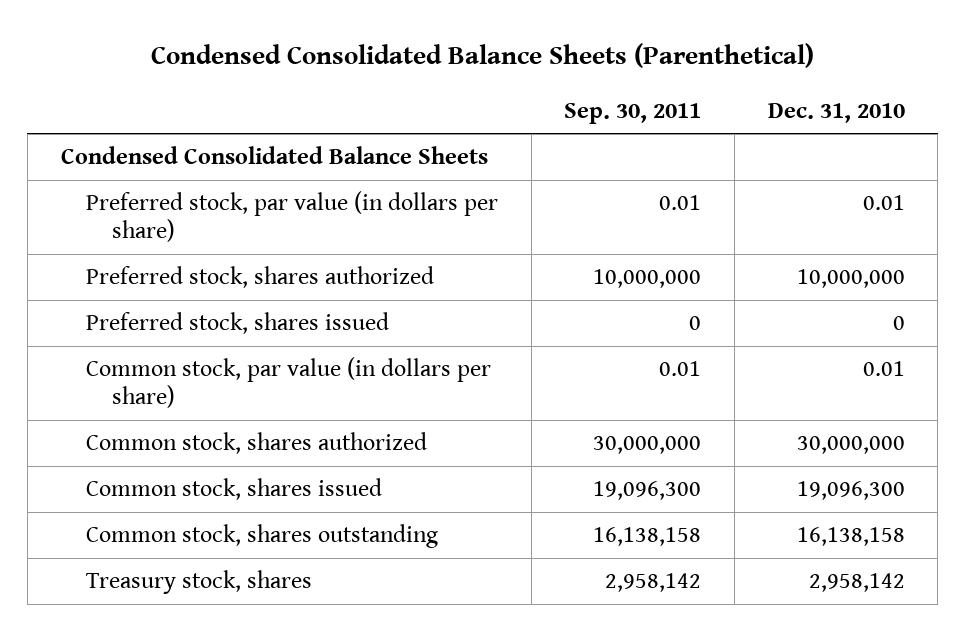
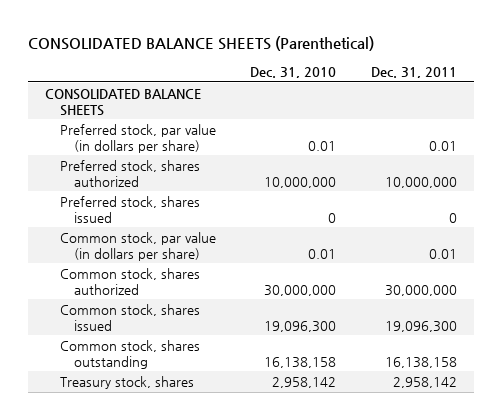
[150,42,814,68] Condensed Consolidated Balance Sheets (Parenthetical) -> [27,35,374,51] CONSOLIDATED BALANCE SHEETS (Parenthetical)
[564,102,702,124] Sep. 30, 2011 -> none
none -> [370,66,457,78] Dec. 31, 2011
[60,146,488,165] Condensed Consolidated Balance Sheets -> [44,88,201,116] CONSOLIDATED BALANCE SHEETS

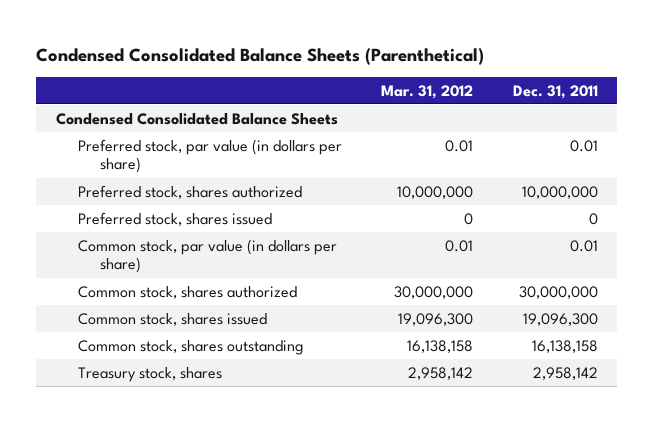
[27,35,374,51] CONSOLIDATED BALANCE SHEETS (Parenthetical) -> [35,47,484,65] Condensed Consolidated Balance Sheets (Parenthetical)
[250,66,337,78] Dec. 31, 2010 -> none
none -> [381,84,474,99] Mar. 31, 2012
[44,88,201,116] CONSOLIDATED BALANCE SHEETS -> [55,112,338,125] Condensed Consolidated Balance Sheets

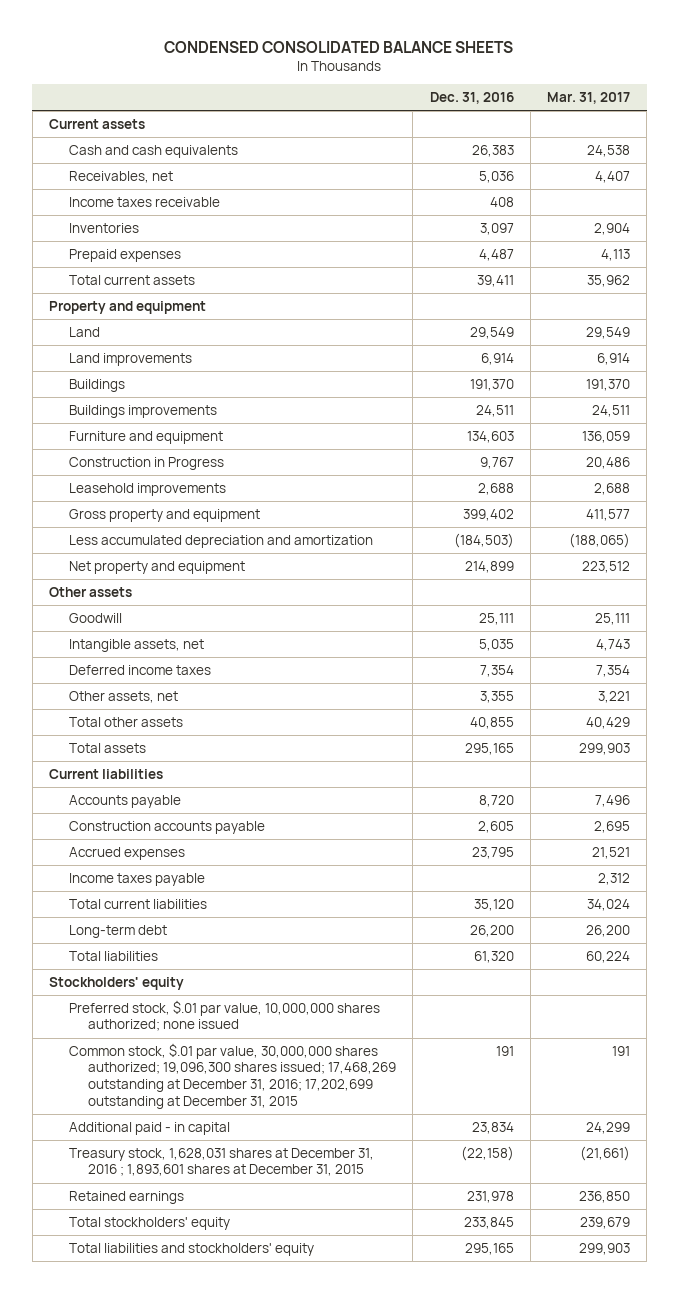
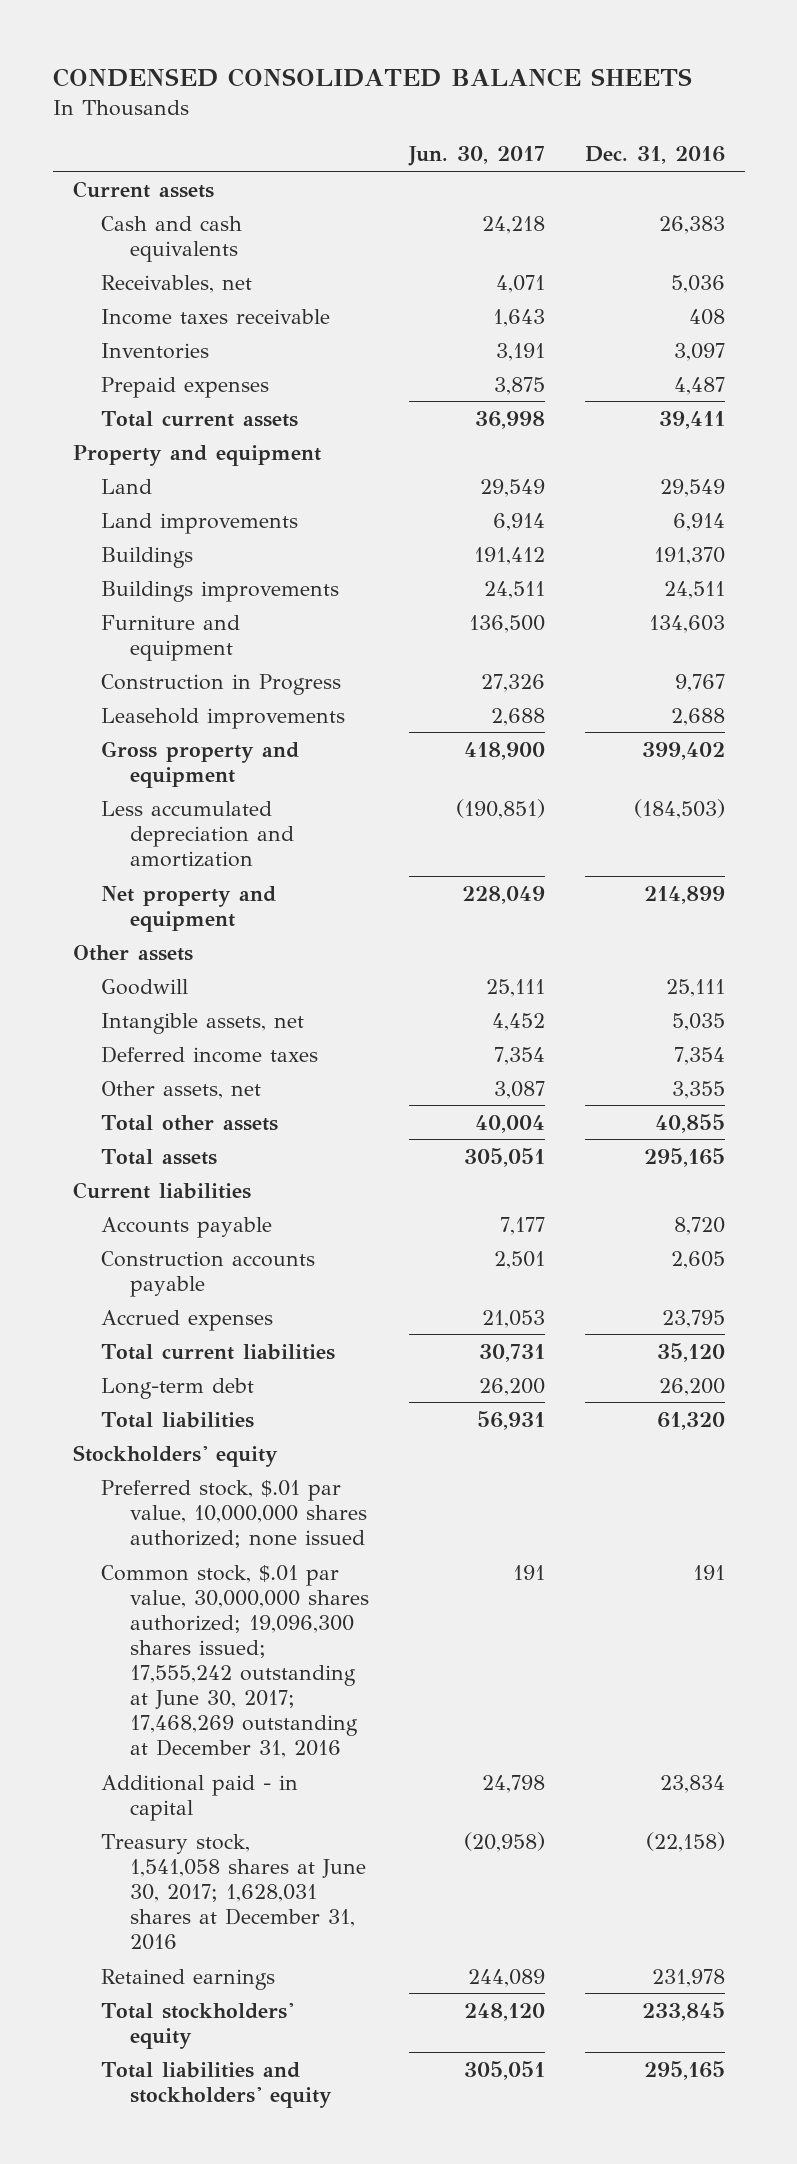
[547,92,631,105] Mar. 31, 2017 -> none
none -> [407,146,545,167] Jun. 30, 2017
[68,872,205,886] Income taxes payable -> none
[68,1042,397,1109] Common stock, $.01 par value, 30,000,000 shares authorized; 19,096,300 shares issued; 17,468,269 outstanding at December 31, 2016; 17,202,699 outstanding at December 31, 2015 -> [101,1564,369,1759] Common stock, $.01 par value, 30,000,000 shares authorized; 19,096,300 shares issued; 17,555,242 outstanding at June 30, 2017; 17,468,269 outstanding at December 31, 2016
[68,1147,374,1177] Treasury stock, 1,628,031 shares at December 31, 2016 ; 1,893,601 shares at December 31, 2015 -> [101,1833,366,1950] Treasury stock, 1,541,058 shares at June 30, 2017; 1,628,031 shares at December 31, 2016

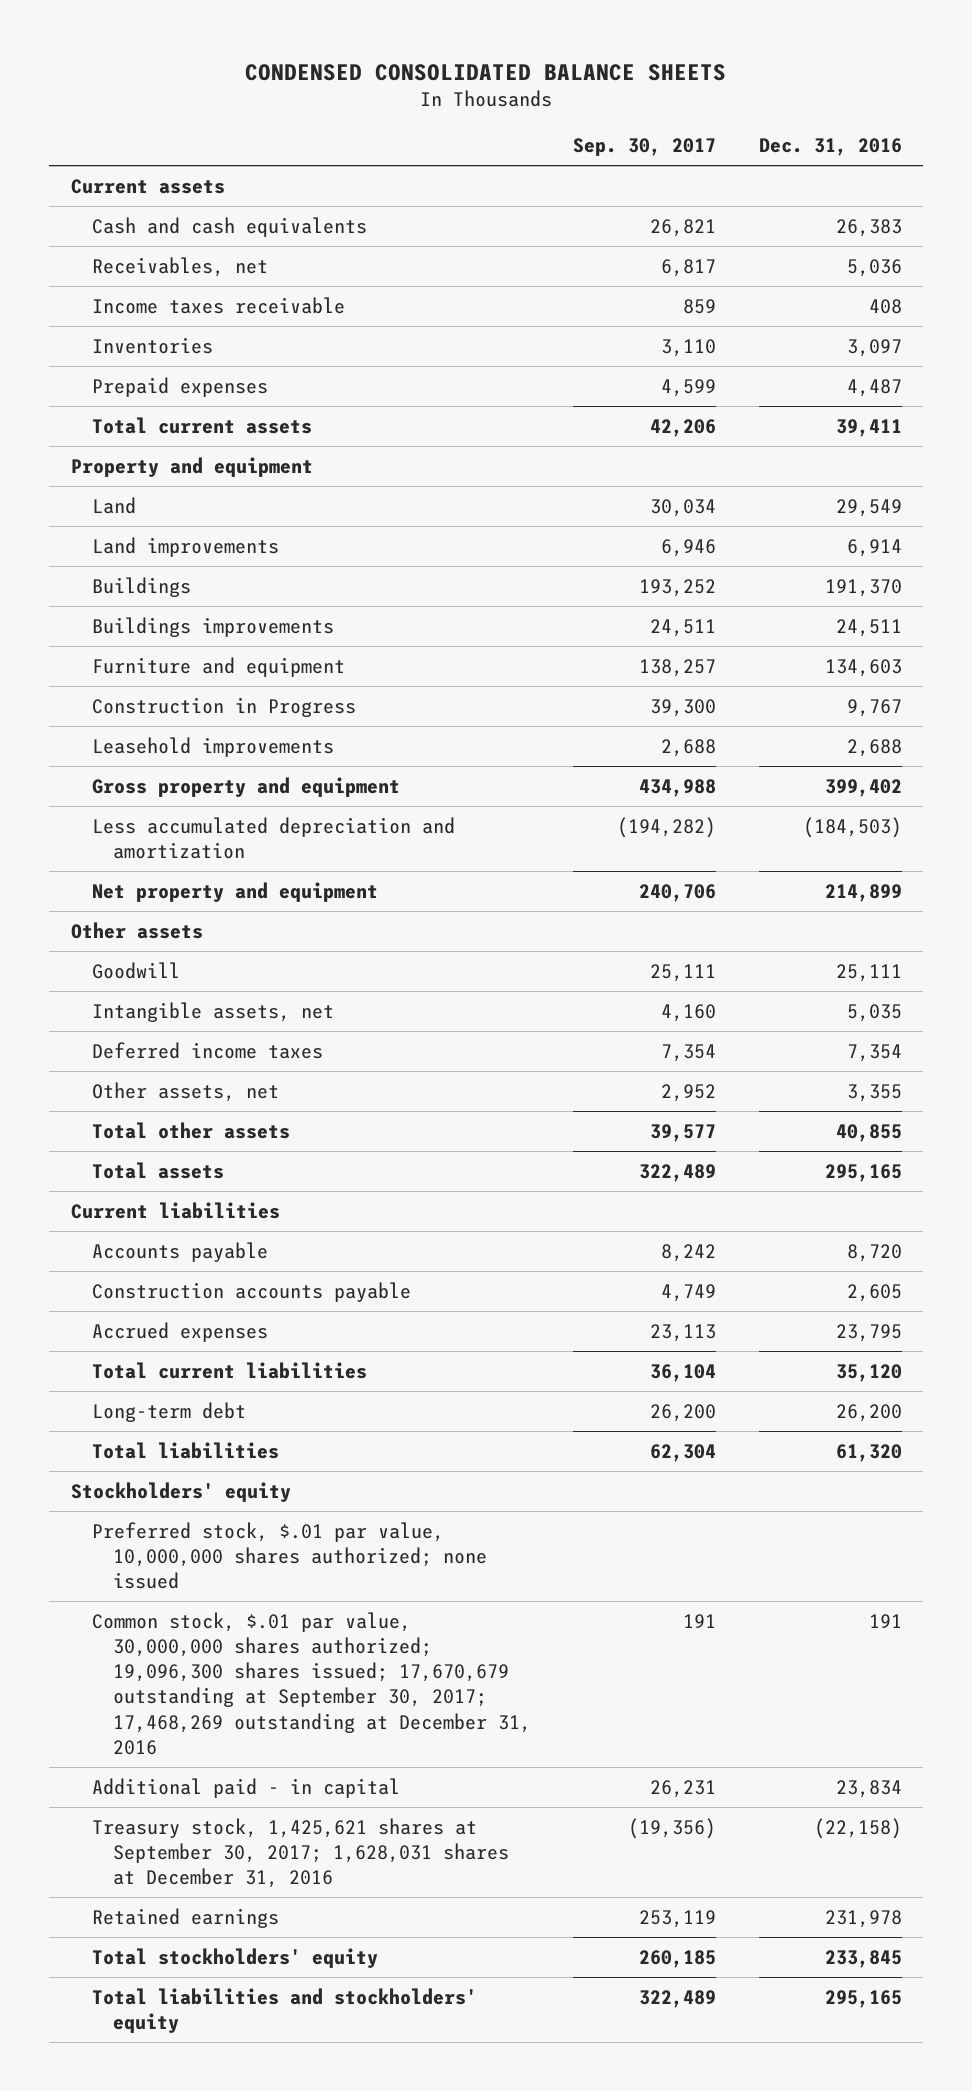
[407,146,545,167] Jun. 30, 2017 -> none
none -> [573,138,717,157] Sep. 30, 2017
[101,1564,369,1759] Common stock, $.01 par value, 30,000,000 shares authorized; 19,096,300 shares issued; 17,555,242 outstanding at June 30, 2017; 17,468,269 outstanding at December 31, 2016 -> [91,1611,531,1755] Common stock, $.01 par value, 30,000,000 shares authorized; 19,096,300 shares issued; 17,670,679 outstanding at September 30, 2017; 17,468,269 outstanding at December 31, 2016
[101,1833,366,1950] Treasury stock, 1,541,058 shares at June 30, 2017; 1,628,031 shares at December 31, 2016 -> [91,1817,509,1889] Treasury stock, 1,425,621 shares at September 30, 2017; 1,628,031 shares at December 31, 2016

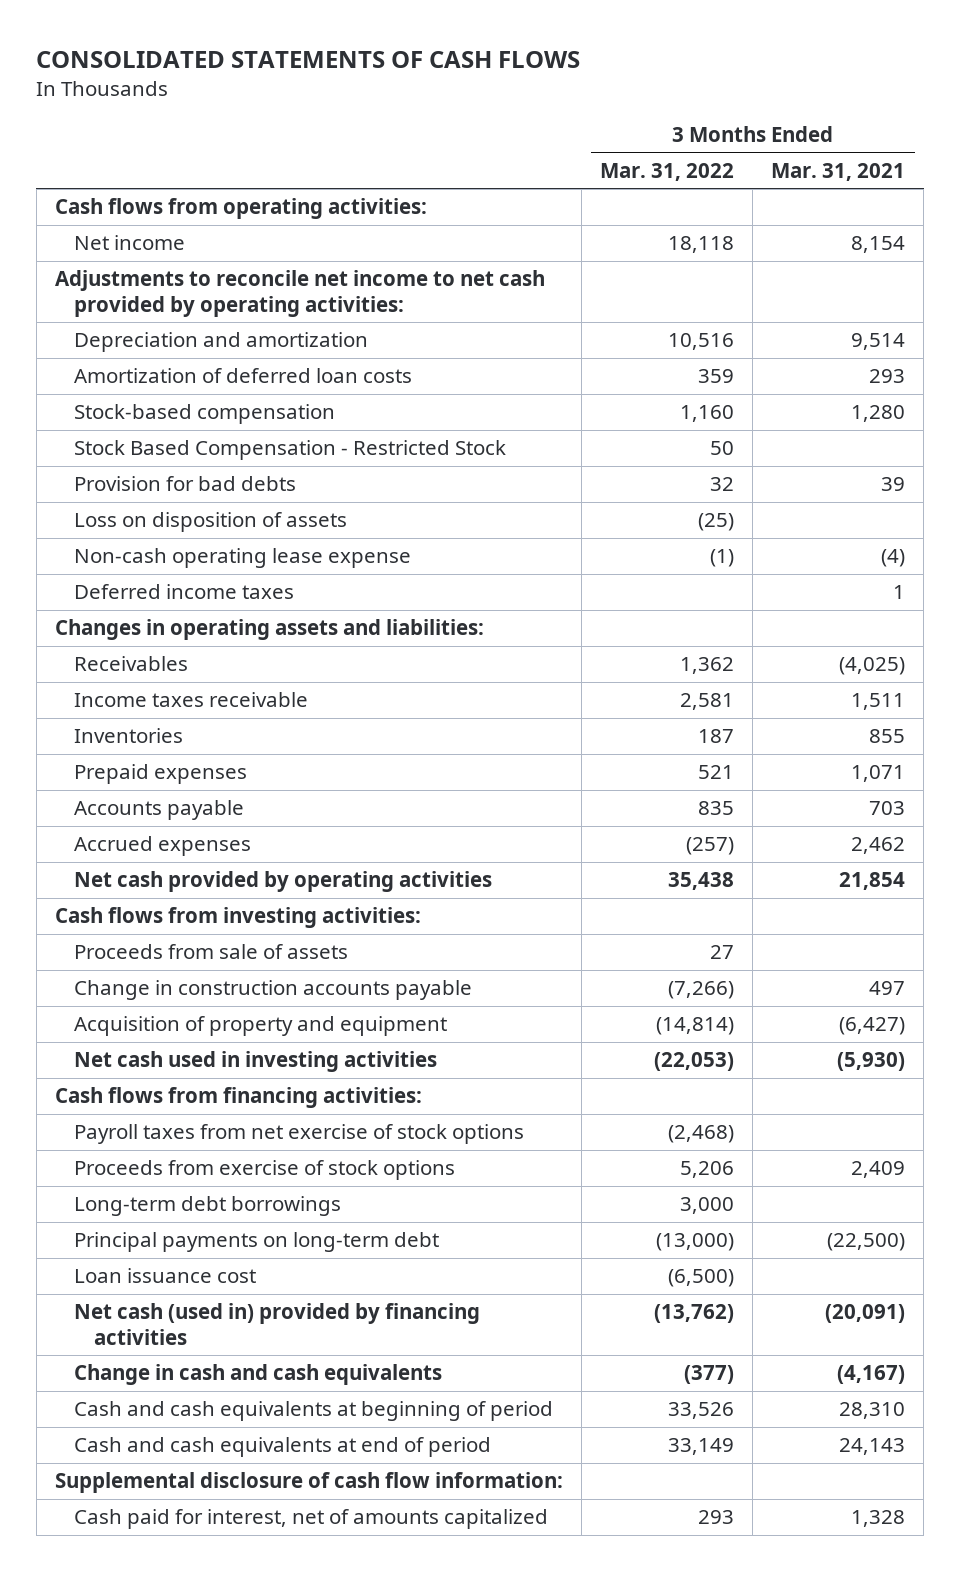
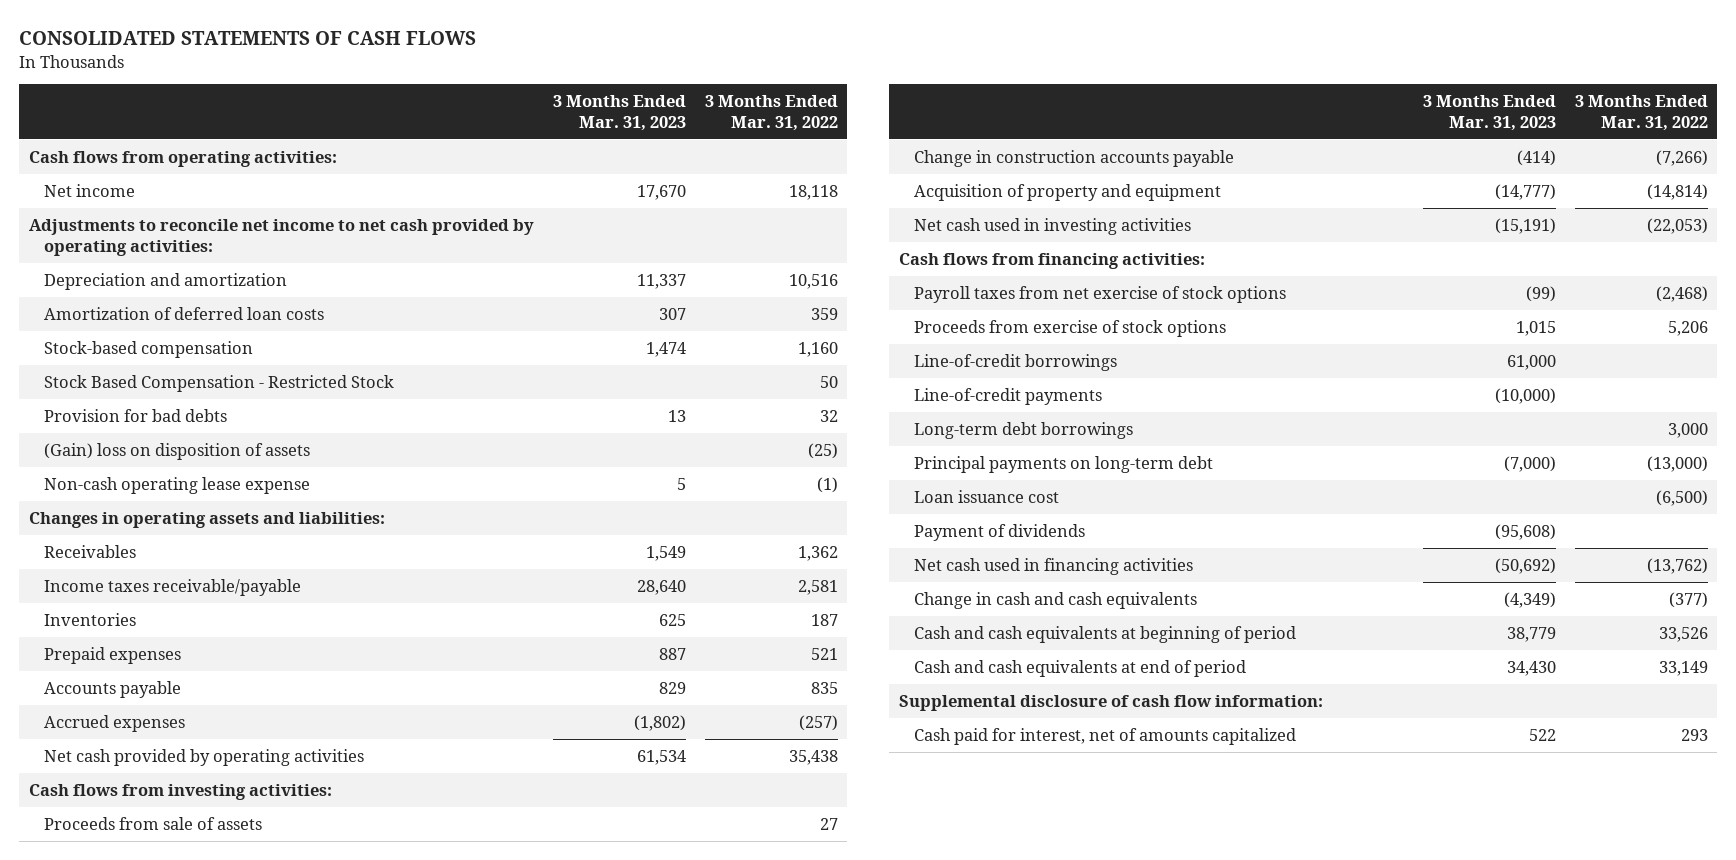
[771,162,906,181] Mar. 31, 2021 -> none
none -> [552,95,686,131] 3 Months Ended Mar. 31, 2023
[74,512,348,533] Loss on disposition of assets -> [44,442,311,460] (Gain) loss on disposition of assets
[74,584,295,600] Deferred income taxes -> none
[74,692,309,708] Income taxes receivable -> [44,578,302,596] Income taxes receivable/payable
none -> [914,353,1118,371] Line-of-credit borrowings
none -> [914,387,1103,405] Line-of-credit payments
none -> [914,523,1086,541] Payment of dividends
[74,1303,481,1345] Net cash (used in) provided by financing activities -> [914,557,1194,575] Net cash used in financing activities

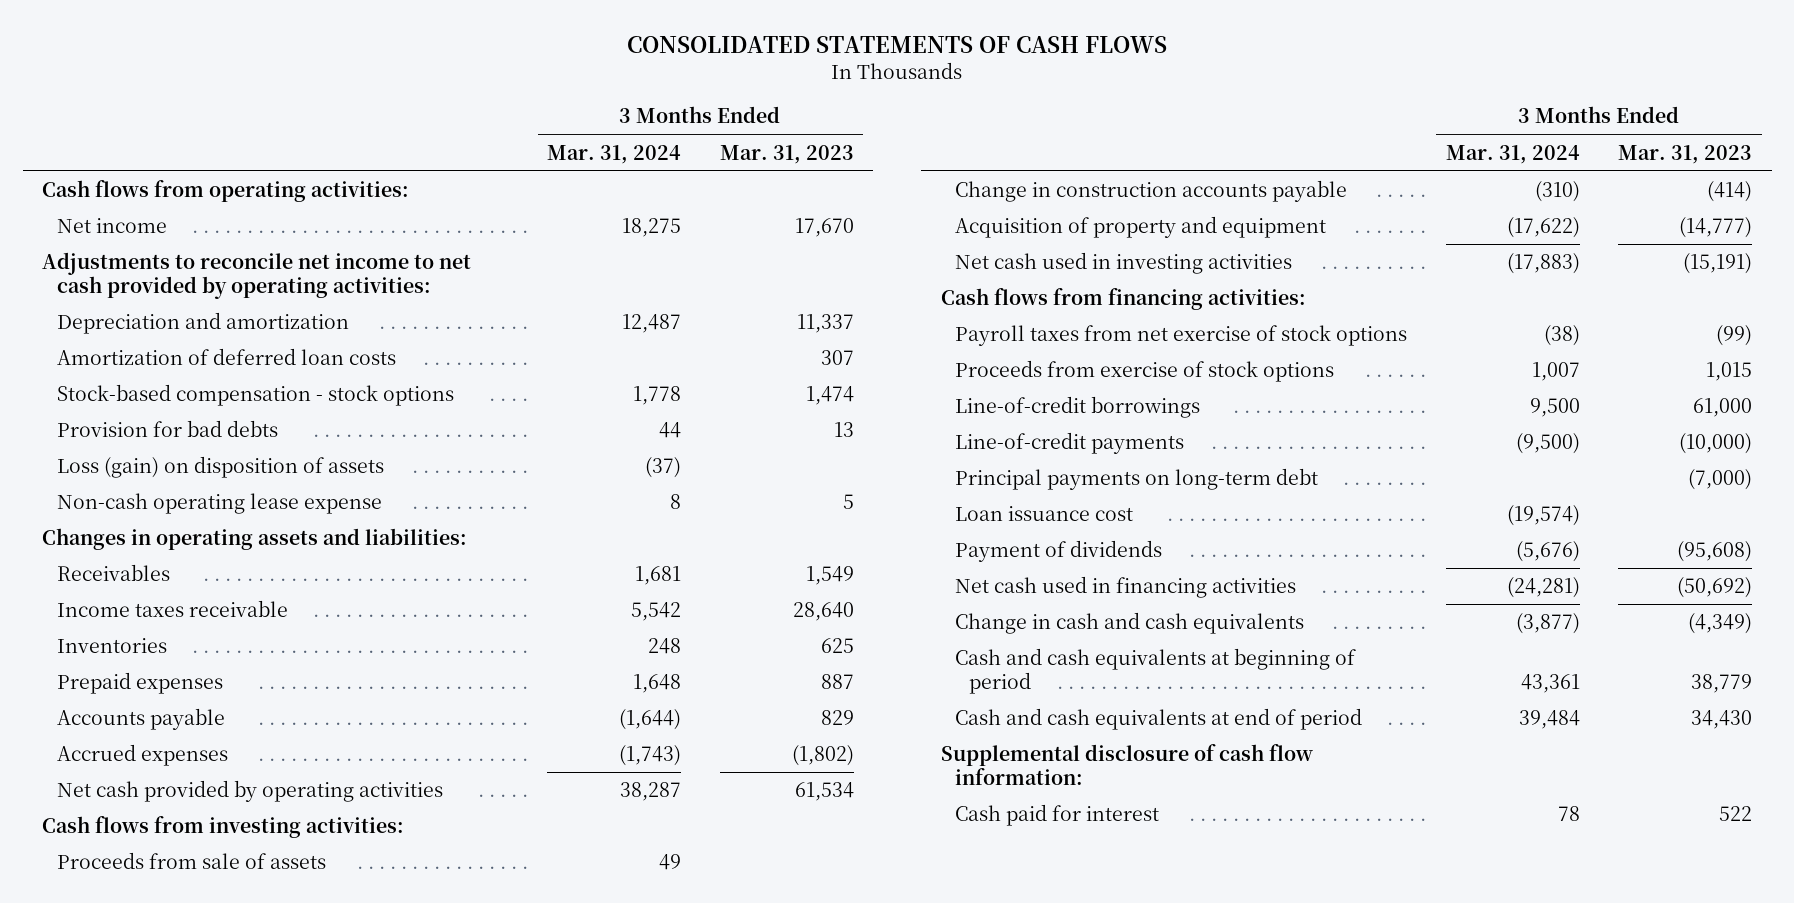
[704,95,838,131] 3 Months Ended Mar. 31, 2022 -> none
none -> [547,144,682,164] Mar. 31, 2024
[44,374,395,392] Stock Based Compensation - Restricted Stock -> none
[44,340,254,358] Stock-based compensation -> [56,384,454,407] Stock-based compensation - stock options
[44,442,311,460] (Gain) loss on disposition of assets -> [56,456,384,479] Loss (gain) on disposition of assets
[44,578,302,596] Income taxes receivable/payable -> [56,600,288,618] Income taxes receivable
[914,421,1134,439] Long-term debt borrowings -> none
[914,727,1297,745] Cash paid for interest, net of amounts capitalized -> [954,804,1159,827] Cash paid for interest

